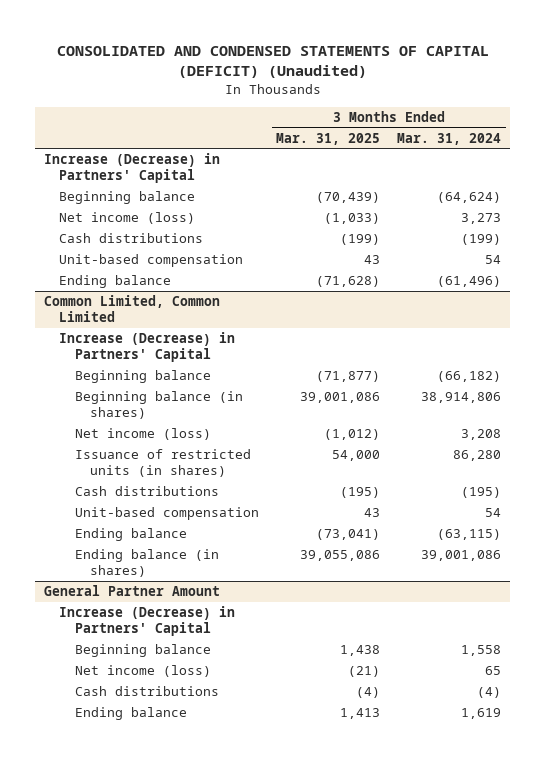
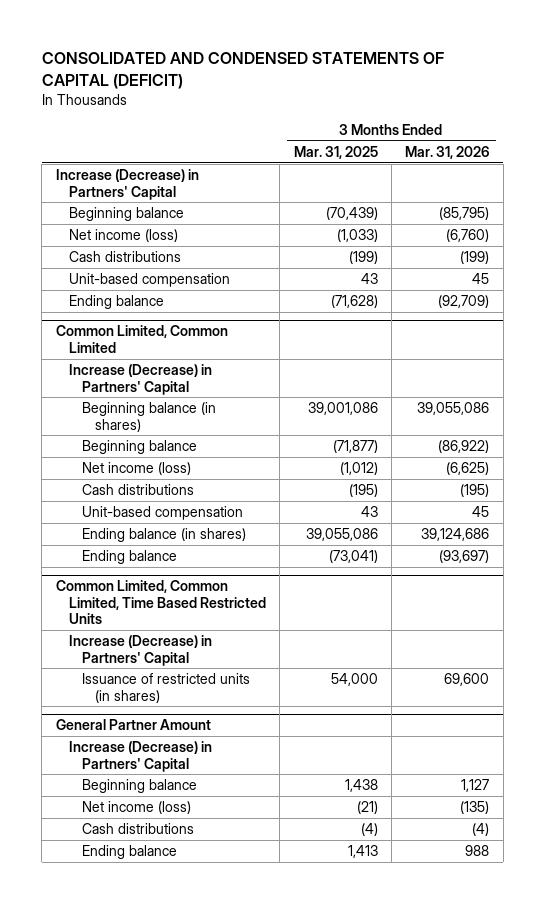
[56,45,489,79] CONSOLIDATED AND CONDENSED STATEMENTS OF CAPITAL (DEFICIT) (Unaudited) -> [41,51,444,89] CONSOLIDATED AND CONDENSED STATEMENTS OF CAPITAL (DEFICIT)
[397,132,502,145] Mar. 31, 2024 -> none
none -> [405,145,490,159] Mar. 31, 2026
[74,370,211,384] Beginning balance -> [82,440,198,455] Beginning balance
[74,449,251,478] Issuance of restricted units (in shares) -> none
[74,528,187,542] Ending balance -> [82,550,178,565] Ending balance
none -> [55,580,266,625] Common Limited, Common Limited, Time Based Restricted Units
none -> [68,635,212,666] Increase (Decrease) in Partners' Capital
none -> [82,673,251,703] Issuance of restricted units (in shares)

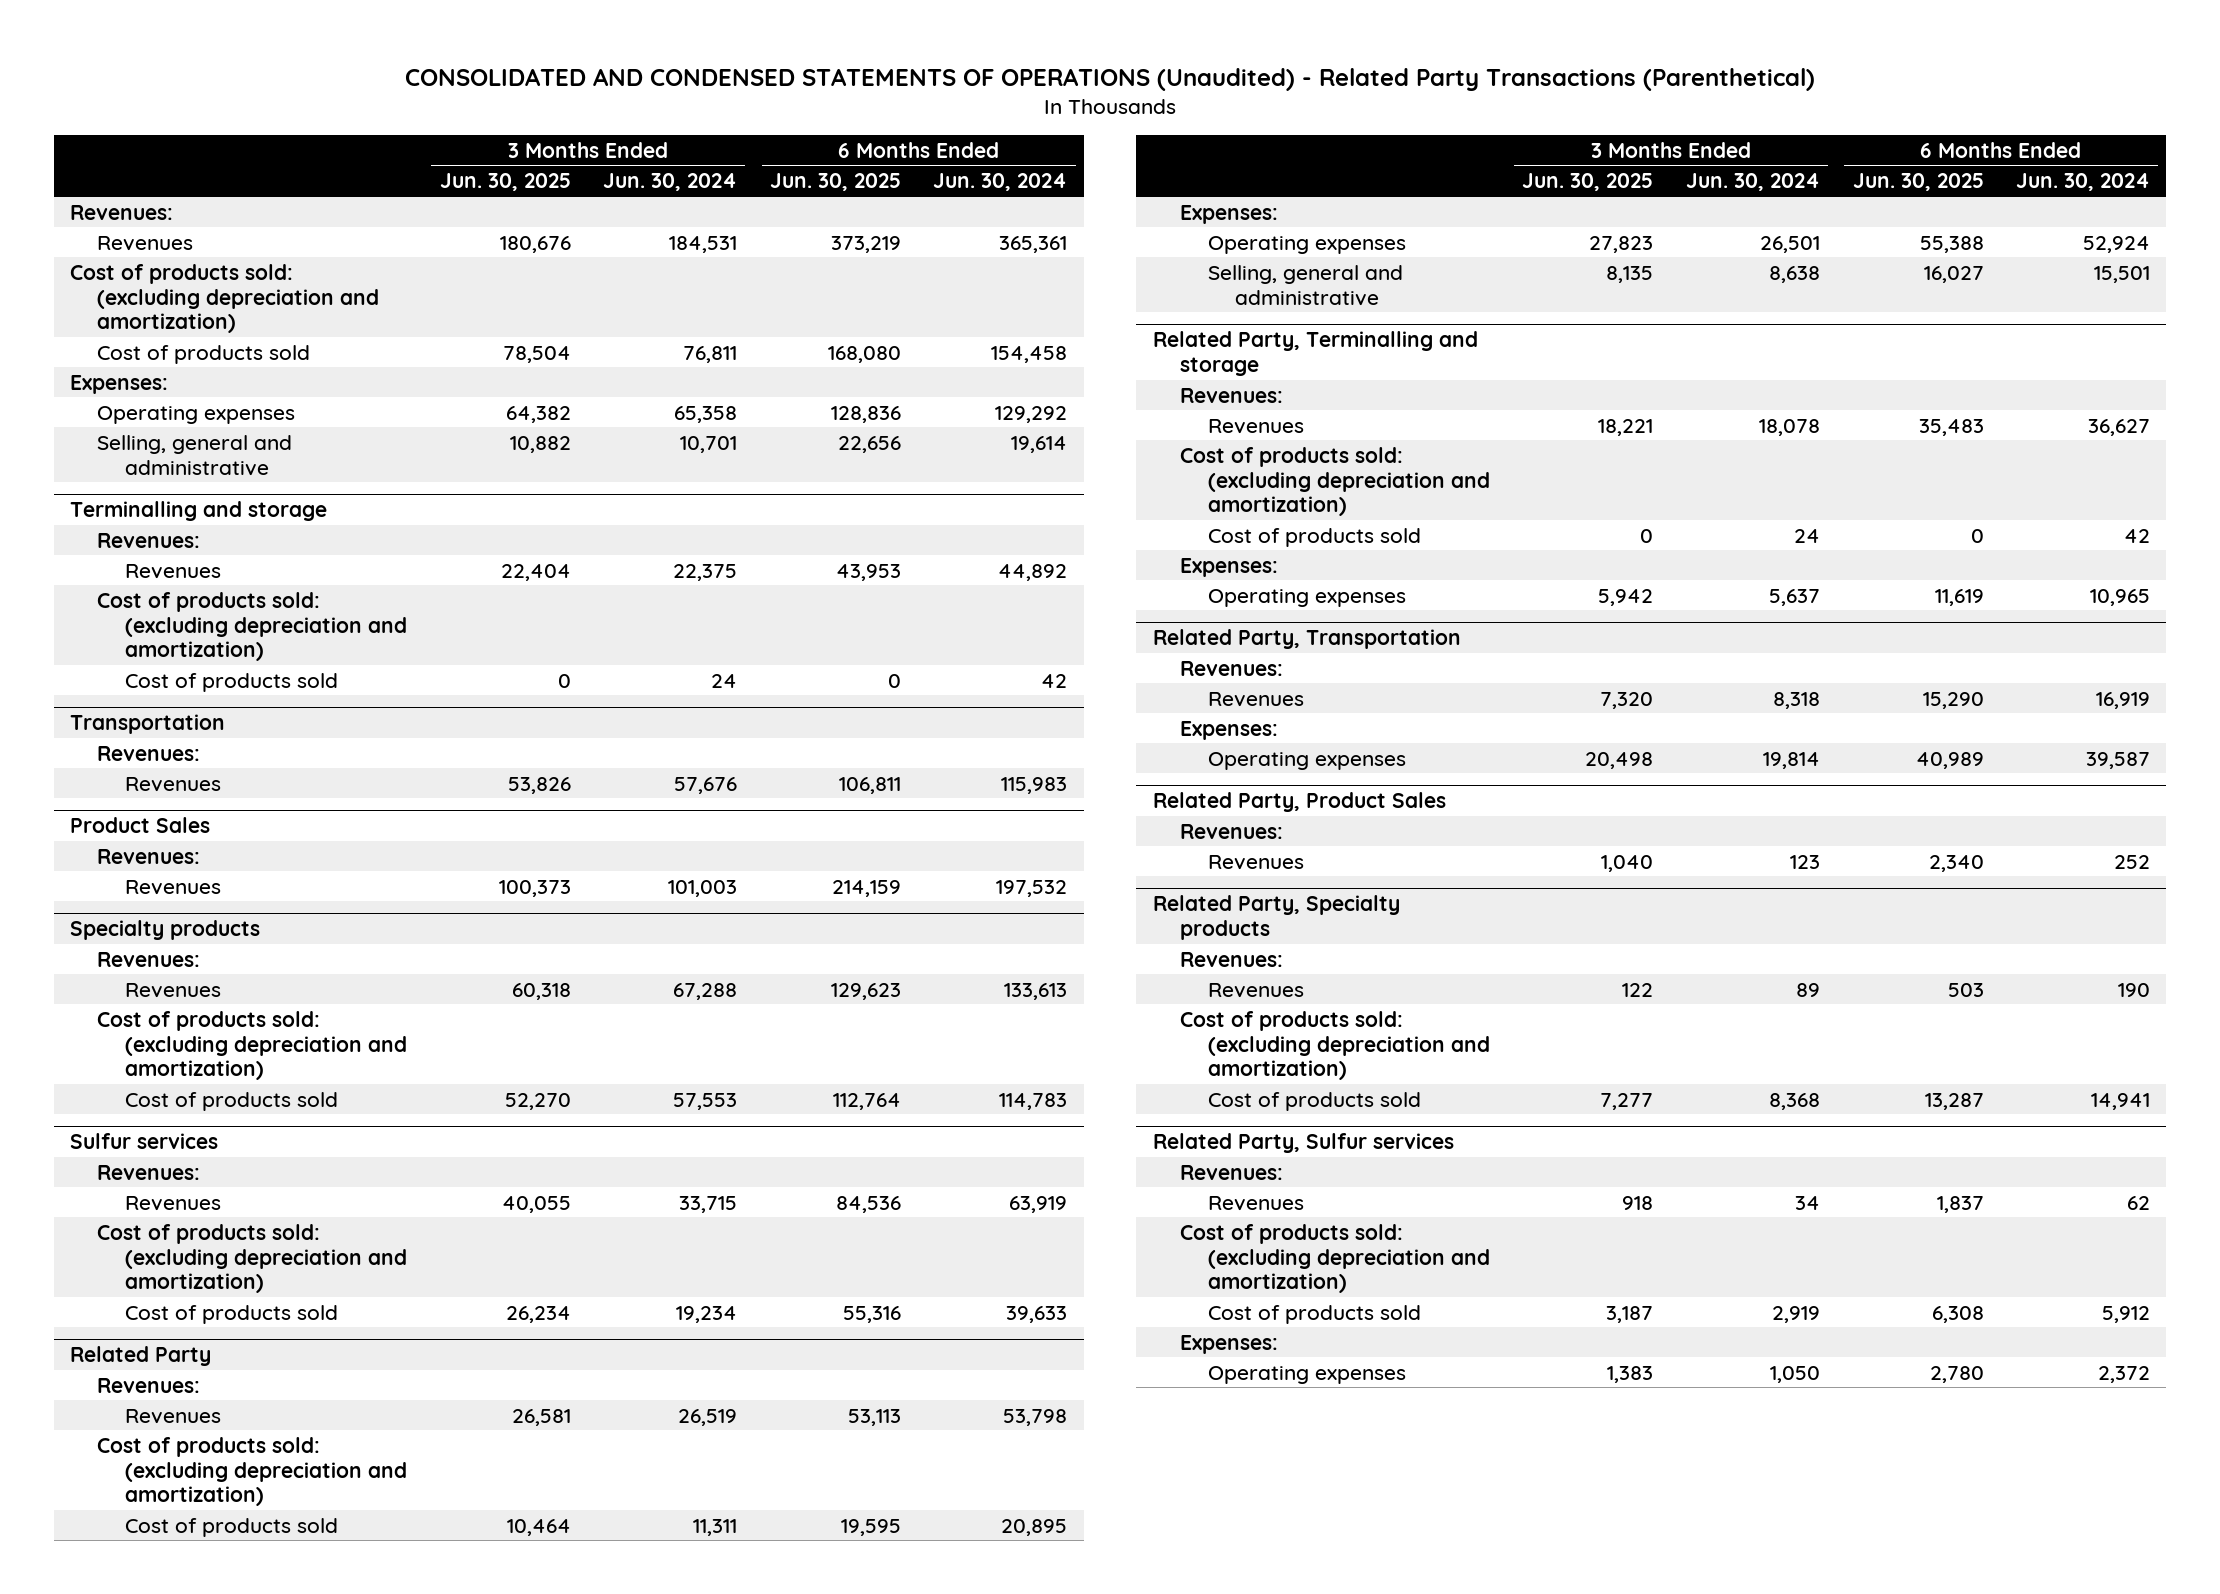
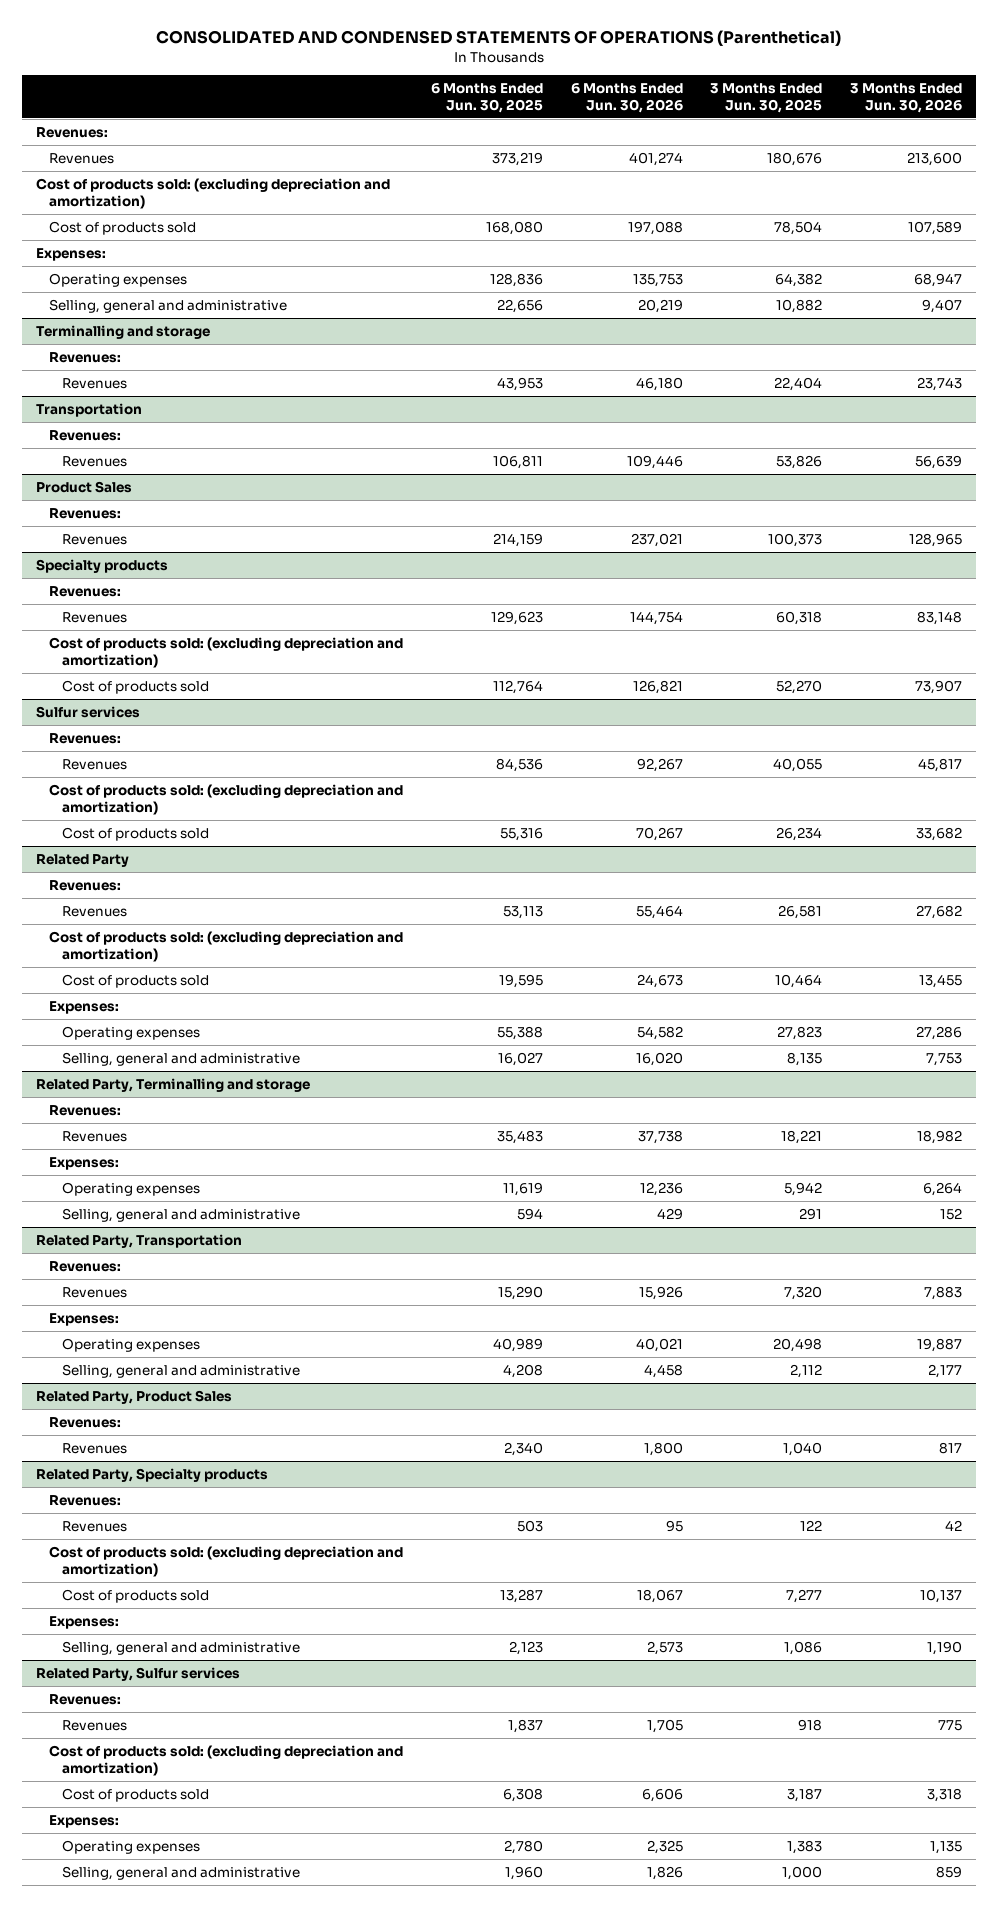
[405,68,1816,92] CONSOLIDATED AND CONDENSED STATEMENTS OF OPERATIONS (Unaudited) - Related Party Transactions (Parenthetical) -> [155,30,841,47] CONSOLIDATED AND CONDENSED STATEMENTS OF OPERATIONS (Parenthetical)
[603,173,738,192] Jun. 30, 2024 -> none
[933,173,1068,192] Jun. 30, 2024 -> none
none -> [570,83,683,113] 6 Months Ended Jun. 30, 2026
none -> [850,83,963,113] 3 Months Ended Jun. 30, 2026
[97,591,408,662] Cost of products sold: (excluding depreciation and amortization) -> none
[125,672,339,692] Cost of products sold -> none
[1180,446,1490,517] Cost of products sold: (excluding depreciation and amortization) -> none
[1207,527,1421,547] Cost of products sold -> none
none -> [62,1207,301,1222] Selling, general and administrative
none -> [62,1363,301,1378] Selling, general and administrative
none -> [49,1615,120,1629] Expenses:
none -> [62,1640,301,1655] Selling, general and administrative
none -> [62,1865,301,1880] Selling, general and administrative

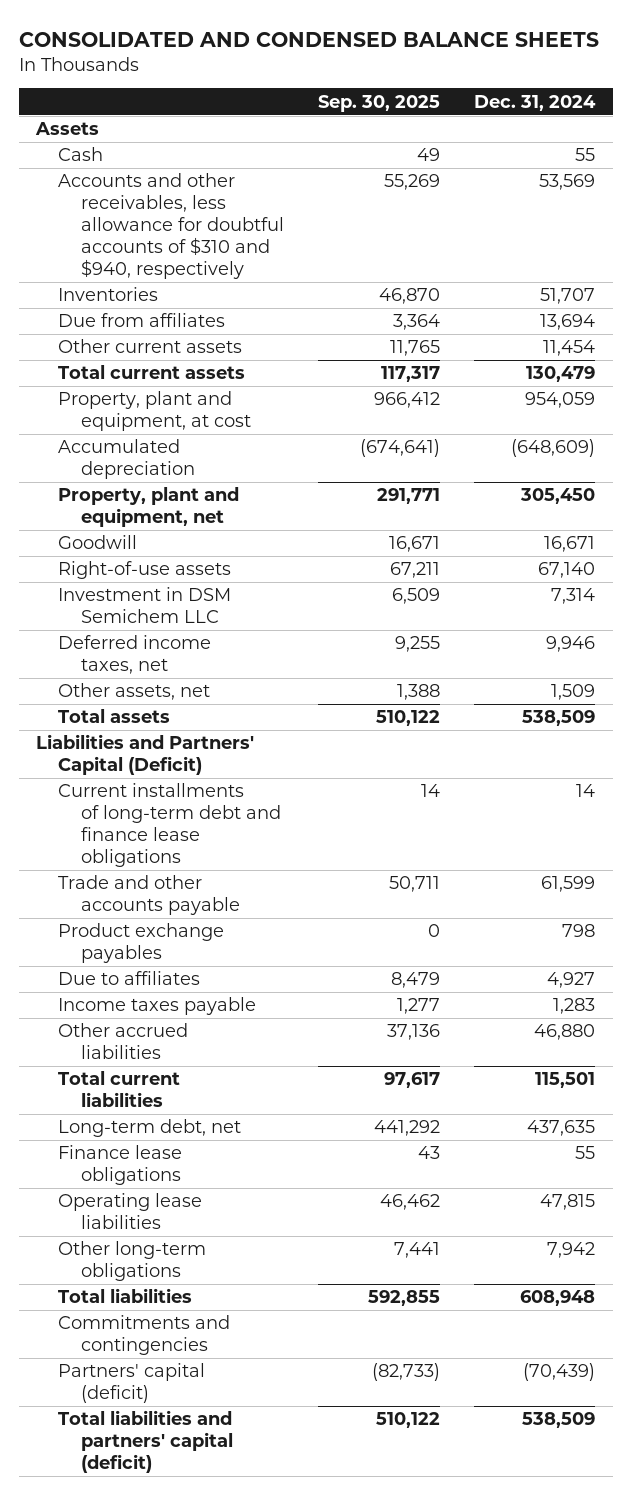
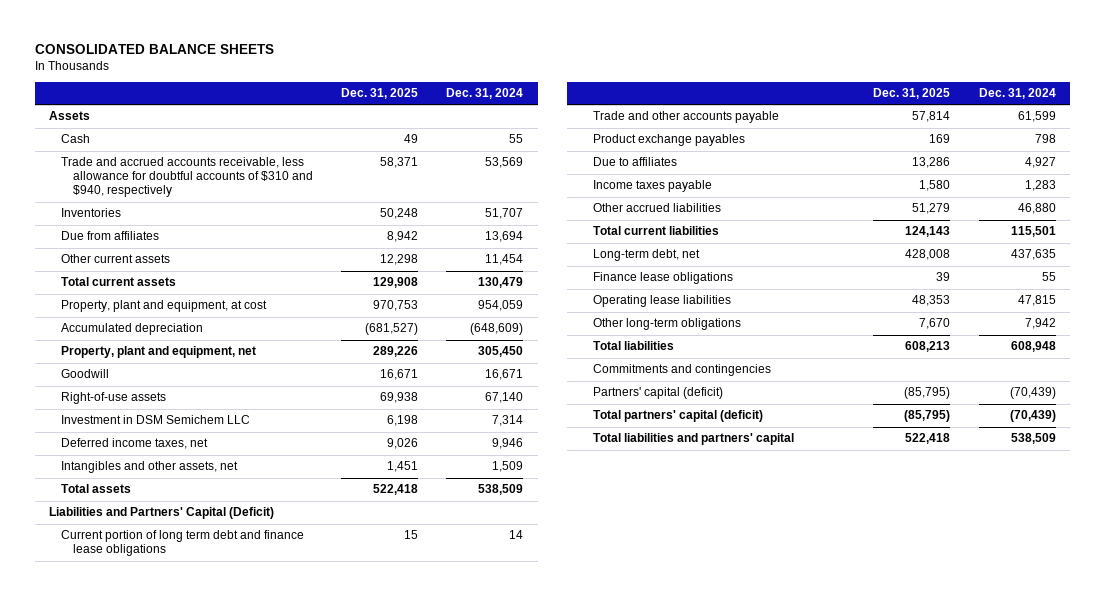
[19,31,600,47] CONSOLIDATED AND CONDENSED BALANCE SHEETS -> [35,43,275,54] CONSOLIDATED BALANCE SHEETS
[318,94,441,112] Sep. 30, 2025 -> none
none -> [341,87,419,99] Dec. 31, 2025
[58,173,284,280] Accounts and other receivables, less allowance for doubtful accounts of $310 and $940, respectively -> [61,157,313,198] Trade and accrued accounts receivable, less allowance for doubtful accounts of $310 and $940, respectively
[58,683,211,701] Other assets, net -> [61,461,239,474] Intangibles and other assets, net
[58,783,281,868] Current installments of long-term debt and finance lease obligations -> [61,530,305,557] Current portion of long term debt and finance lease obligations
none -> [593,410,764,423] Total partners' capital (deficit)
[58,1410,233,1474] Total liabilities and partners' capital (deficit) -> [593,433,795,446] Total liabilities and partners' capital

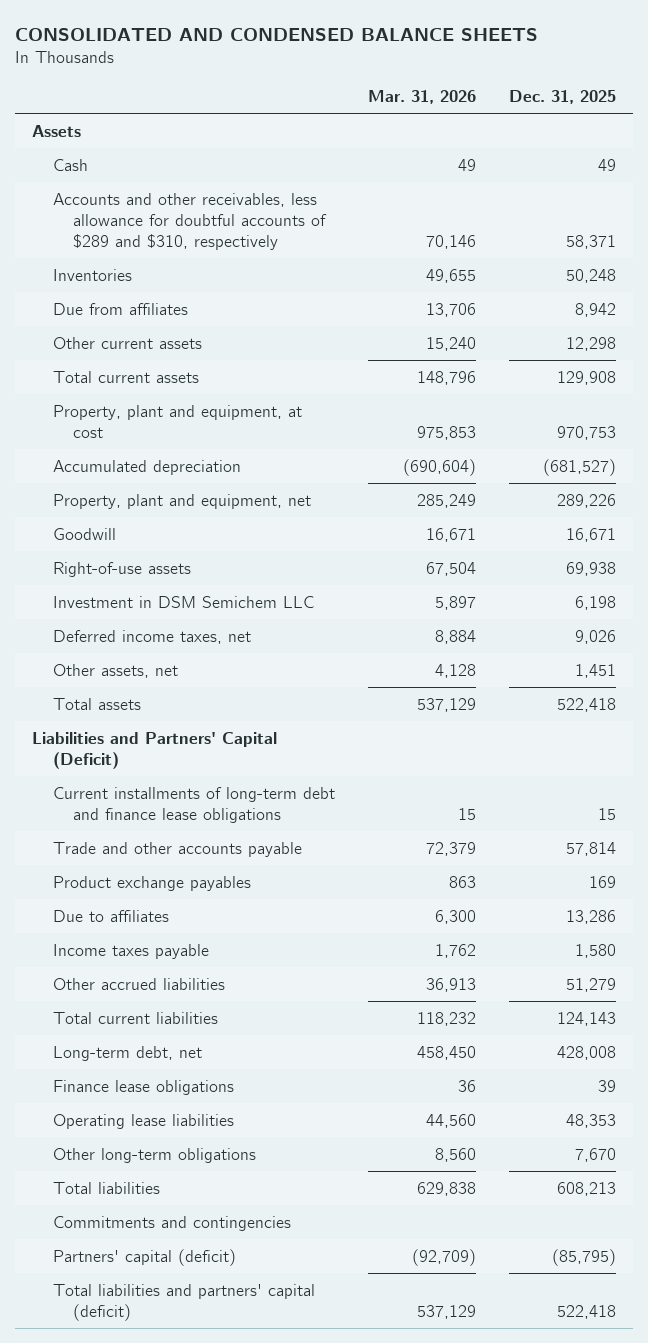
[35,43,275,54] CONSOLIDATED BALANCE SHEETS -> [15,27,539,41] CONSOLIDATED AND CONDENSED BALANCE SHEETS
[446,87,524,99] Dec. 31, 2024 -> none
none -> [367,89,476,104] Mar. 31, 2026
[61,157,313,198] Trade and accrued accounts receivable, less allowance for doubtful accounts of $310 and $940, respectively -> [52,192,328,250] Accounts and other receivables, less allowance for doubtful accounts of $289 and $310, respectively
[61,461,239,474] Intangibles and other assets, net -> [52,663,178,678] Other assets, net
[61,530,305,557] Current portion of long term debt and finance lease obligations -> [52,786,335,823] Current installments of long-term debt and finance lease obligations
[593,410,764,423] Total partners' capital (deficit) -> none
[593,433,795,446] Total liabilities and partners' capital -> [52,1283,315,1321] Total liabilities and partners' capital (deficit)

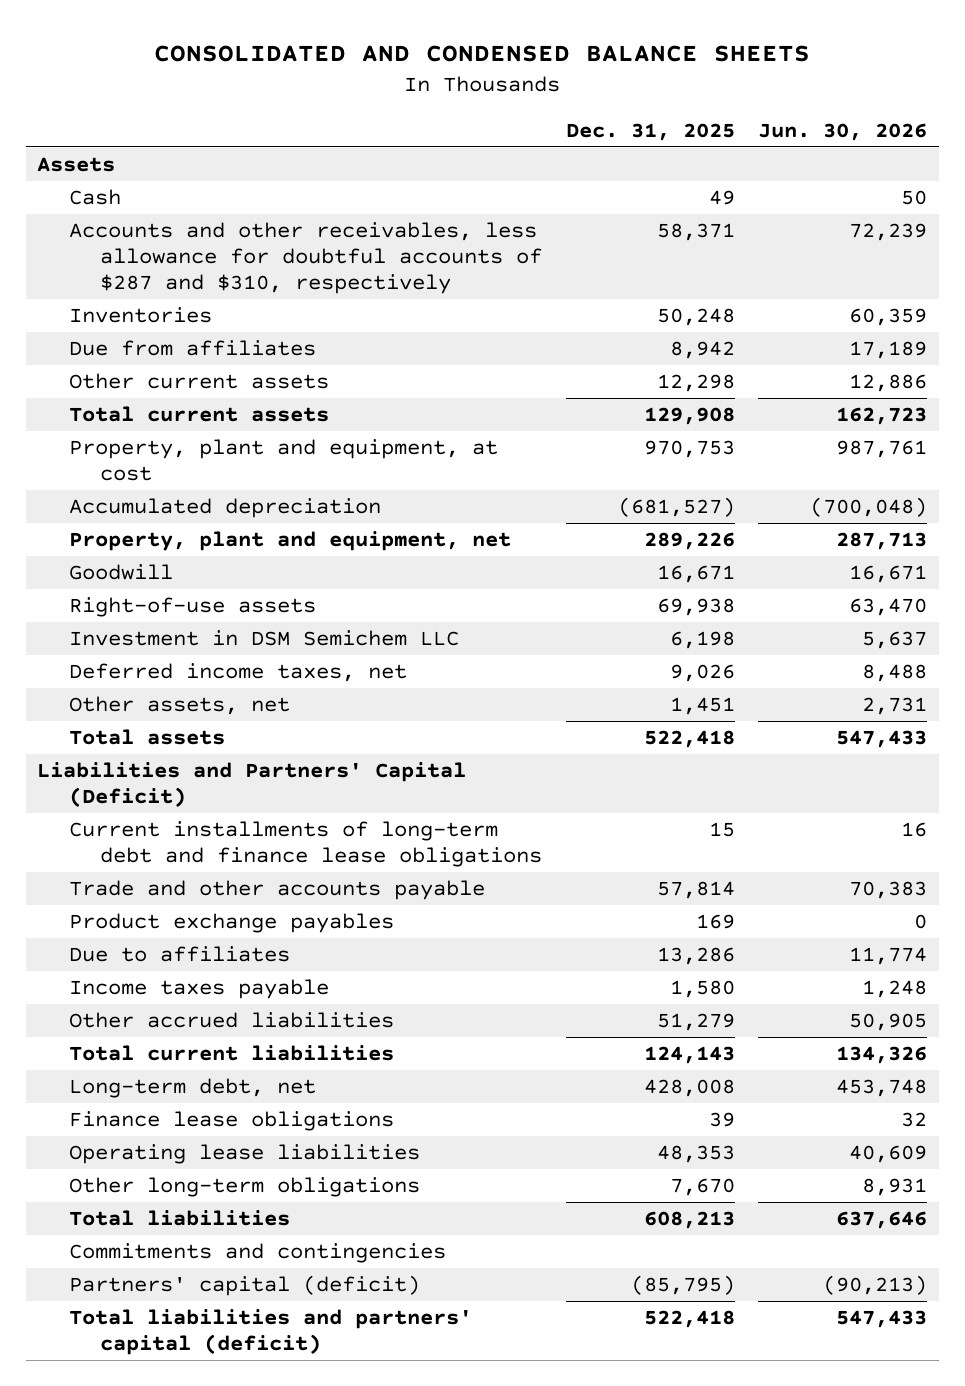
[367,89,476,104] Mar. 31, 2026 -> none
none -> [758,122,928,141] Jun. 30, 2026
[52,192,328,250] Accounts and other receivables, less allowance for doubtful accounts of $289 and $310, respectively -> [68,222,543,295] Accounts and other receivables, less allowance for doubtful accounts of $287 and $310, respectively

